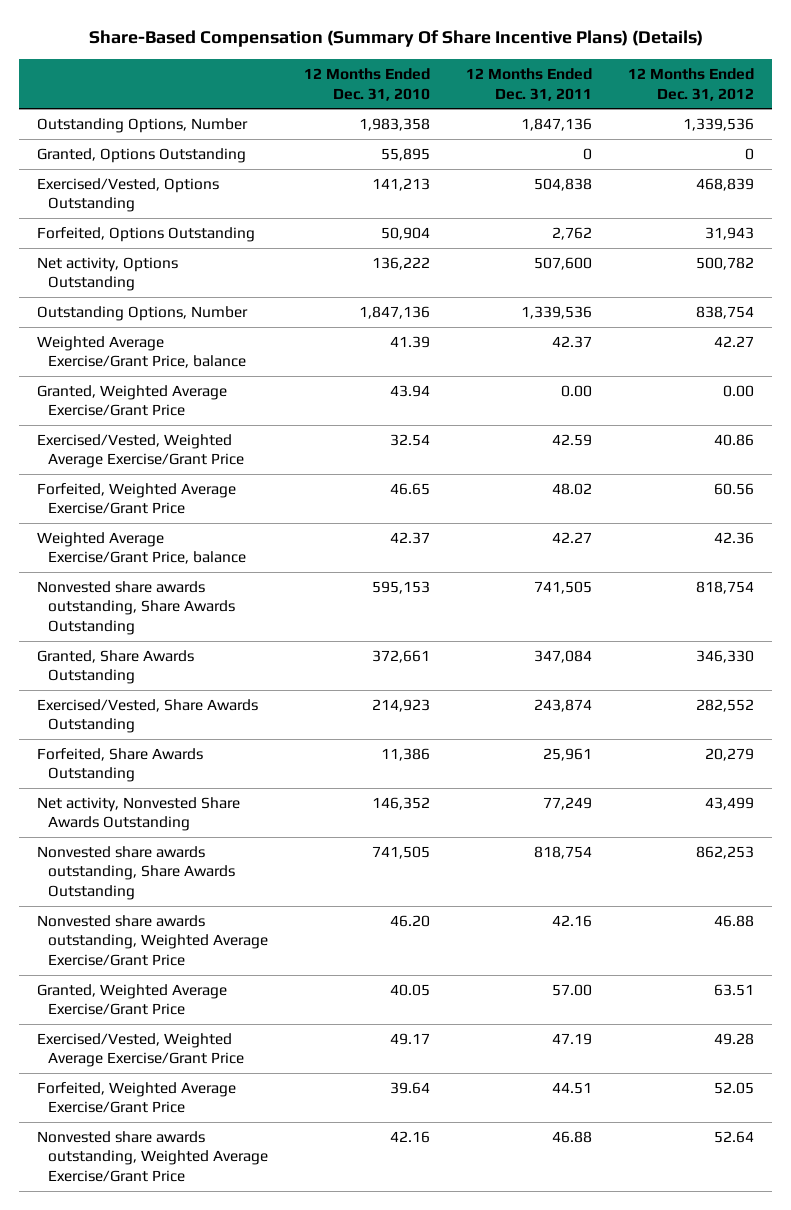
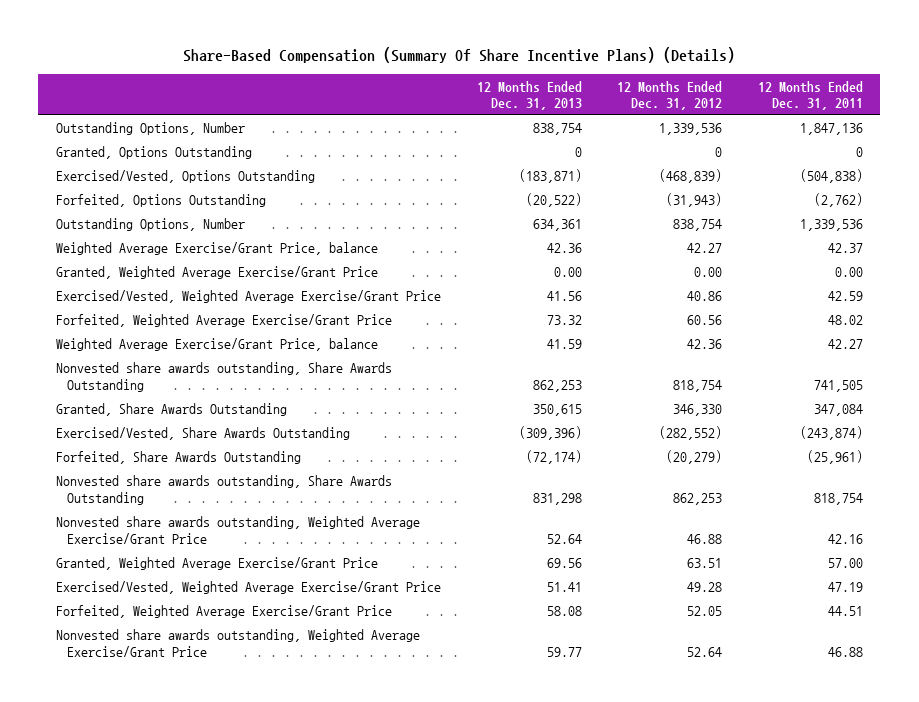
[304,68,431,101] 12 Months Ended Dec. 31, 2010 -> none
none -> [476,80,582,111] 12 Months Ended Dec. 31, 2013
[37,256,179,292] Net activity, Options Outstanding -> none
[534,177,593,191] 504,838 -> [799,169,863,184] (504,838)
[695,177,754,191] 468,839 -> [659,169,723,184] (468,839)
[552,226,593,240] 2,762 -> [813,193,863,208] (2,762)
[704,226,754,240] 31,943 -> [666,193,723,208] (31,943)
[37,796,241,832] Net activity, Nonvested Share Awards Outstanding -> none
[534,698,593,712] 243,874 -> [799,426,863,441] (243,874)
[695,698,754,712] 282,552 -> [659,426,723,441] (282,552)
[543,747,593,761] 25,961 -> [806,450,863,465] (25,961)
[704,747,754,761] 20,279 -> [666,450,723,465] (20,279)

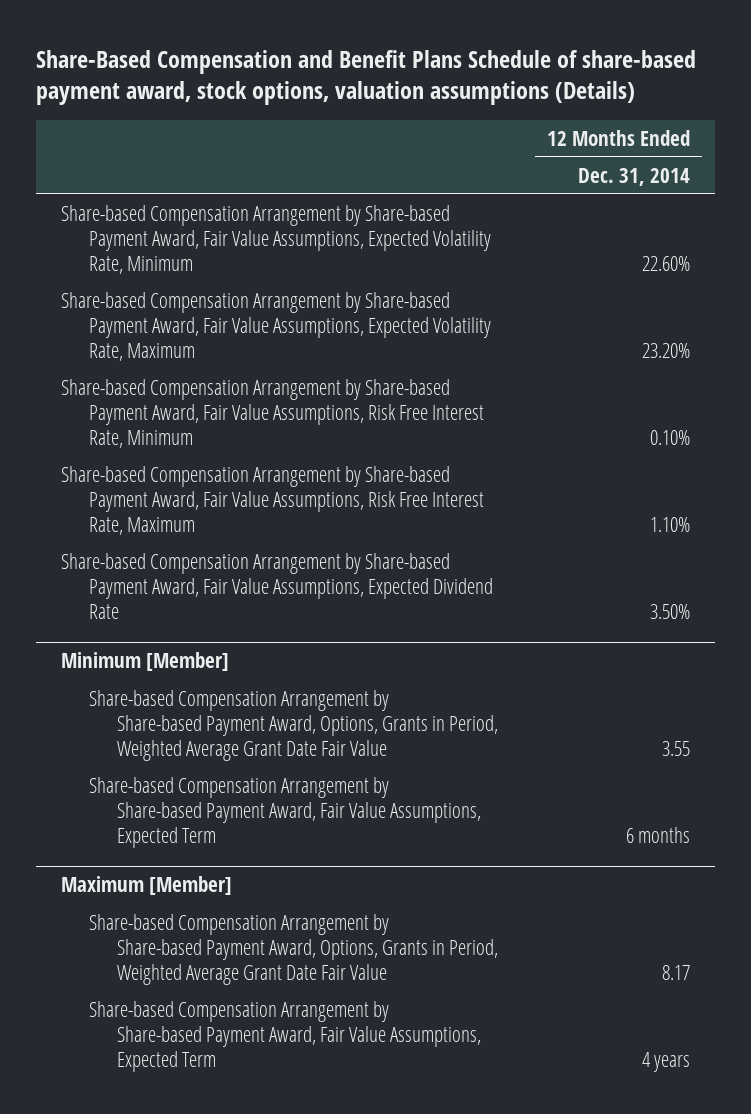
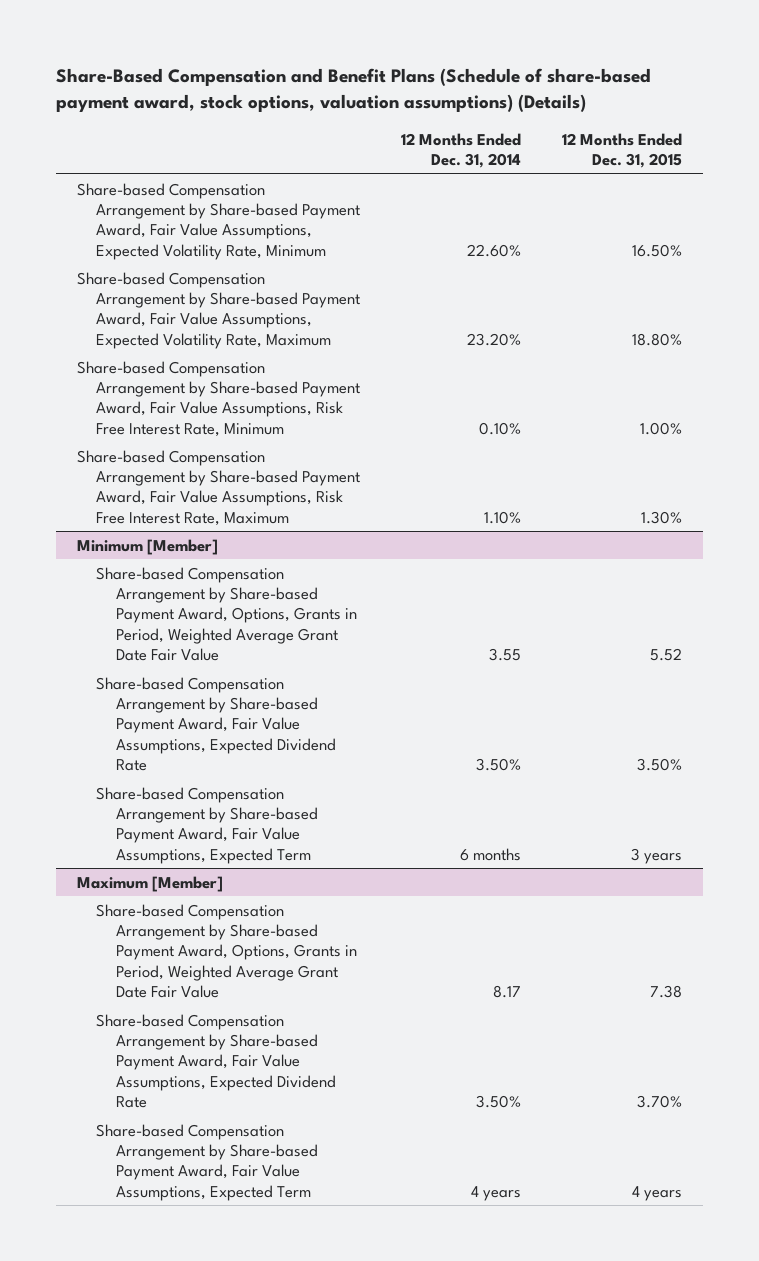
[36,49,697,106] Share-Based Compensation and Benefit Plans Schedule of share-based payment award, stock options, valuation assumptions (Details) -> [56,68,652,113] Share-Based Compensation and Benefit Plans (Schedule of share-based payment award, stock options, valuation assumptions) (Details)
none -> [562,132,683,168] 12 Months Ended Dec. 31, 2015
[60,552,493,620] Share-based Compensation Arrangement by Share-based Payment Award, Fair Value Assumptions, Expected Dividend Rate -> none
none -> [96,676,336,771] Share-based Compensation Arrangement by Share-based Payment Award, Fair Value Assumptions, Expected Dividend Rate
none -> [96,1013,336,1108] Share-based Compensation Arrangement by Share-based Payment Award, Fair Value Assumptions, Expected Dividend Rate

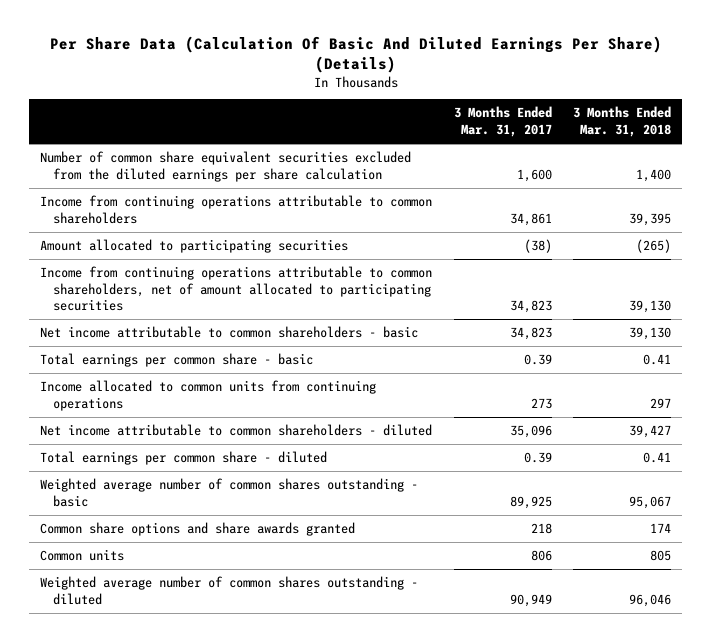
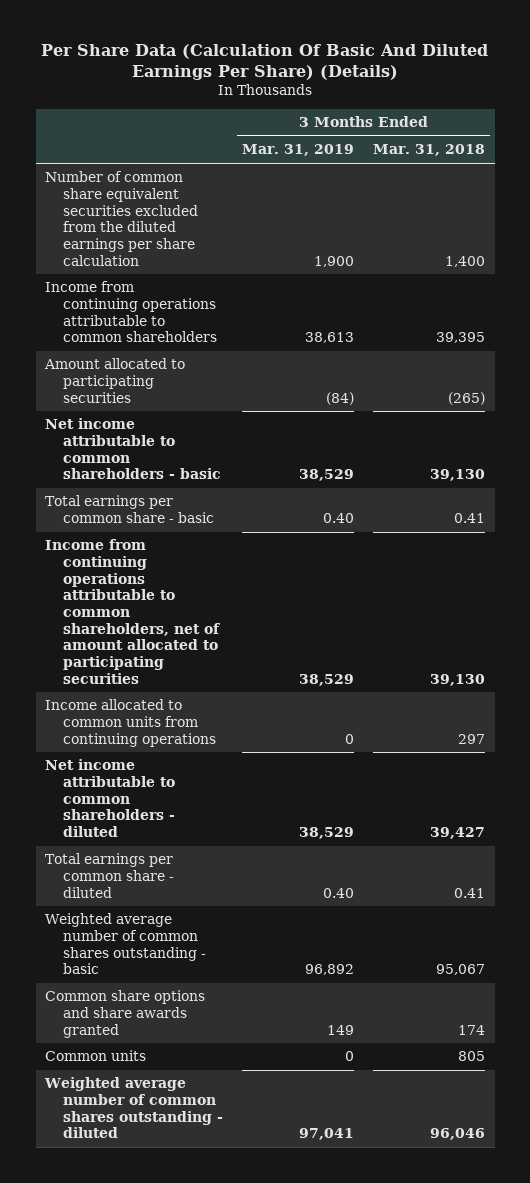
[453,106,552,138] 3 Months Ended Mar. 31, 2017 -> none
none -> [242,144,355,157] Mar. 31, 2019
[40,265,433,312] Income from continuing operations attributable to common shareholders, net of amount allocated to participating securities -> [45,539,221,684] Income from continuing operations attributable to common shareholders, net of amount allocated to participating securities

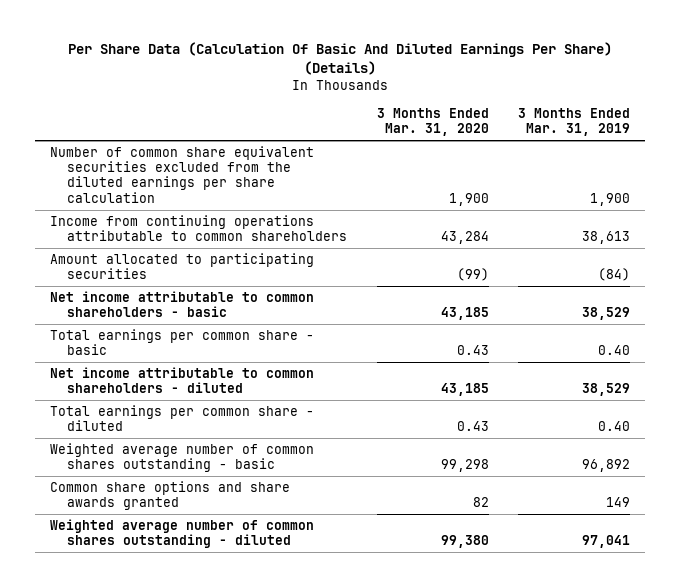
[373,144,486,157] Mar. 31, 2018 -> none
none -> [376,108,489,137] 3 Months Ended Mar. 31, 2020
[45,539,221,684] Income from continuing operations attributable to common shareholders, net of amount allocated to participating securities -> none
[45,699,217,747] Income allocated to common units from continuing operations -> none
[45,1050,147,1062] Common units -> none

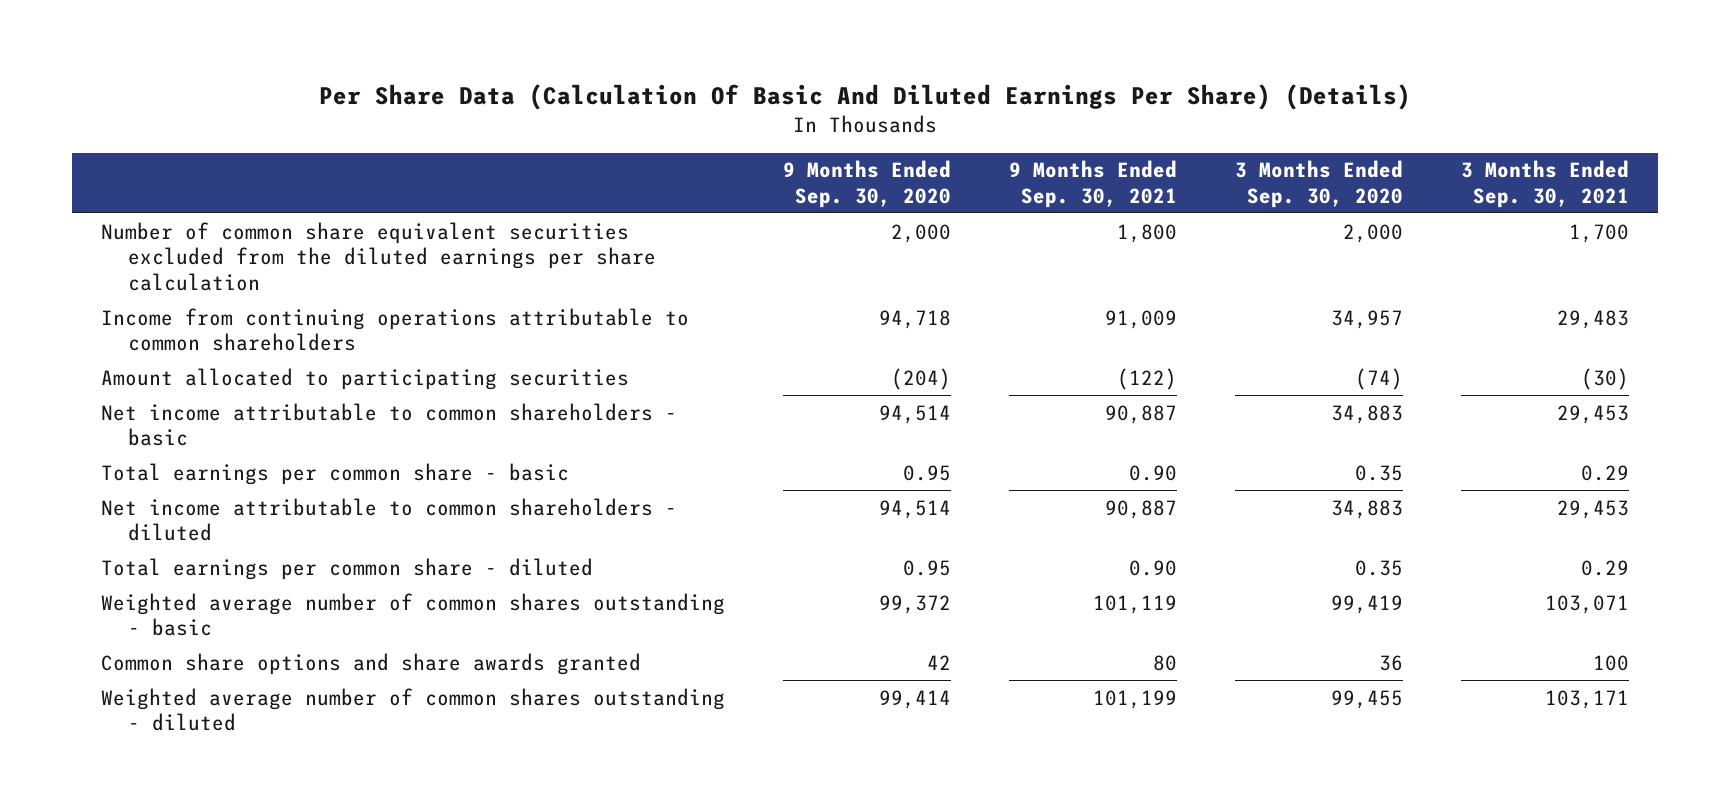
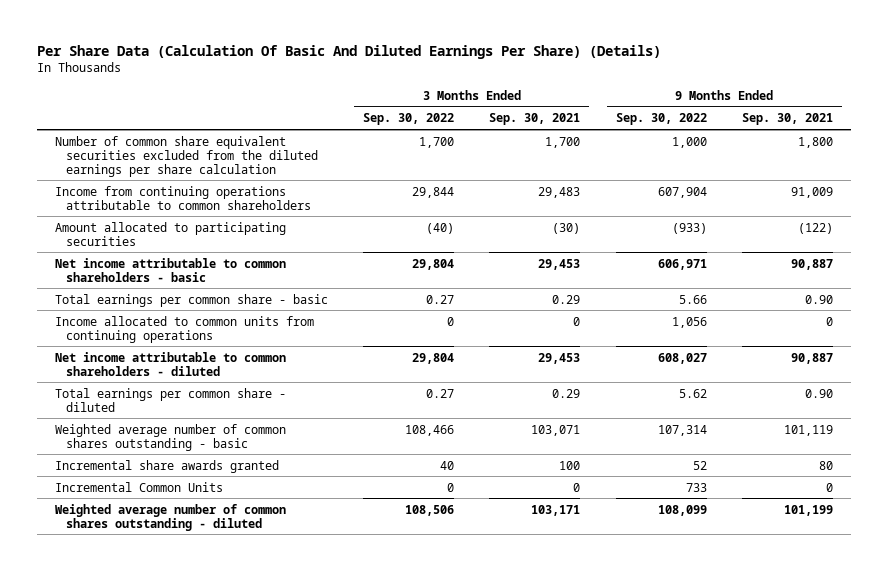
[782,160,951,208] 9 Months Ended Sep. 30, 2020 -> none
[1234,160,1403,208] 3 Months Ended Sep. 30, 2020 -> none
none -> [363,113,455,126] Sep. 30, 2022
none -> [615,113,707,126] Sep. 30, 2022
none -> [54,315,314,343] Income allocated to common units from continuing operations
[100,652,641,675] Common share options and share awards granted -> [54,459,279,473] Incremental share awards granted
none -> [54,481,223,492] Incremental Common Units

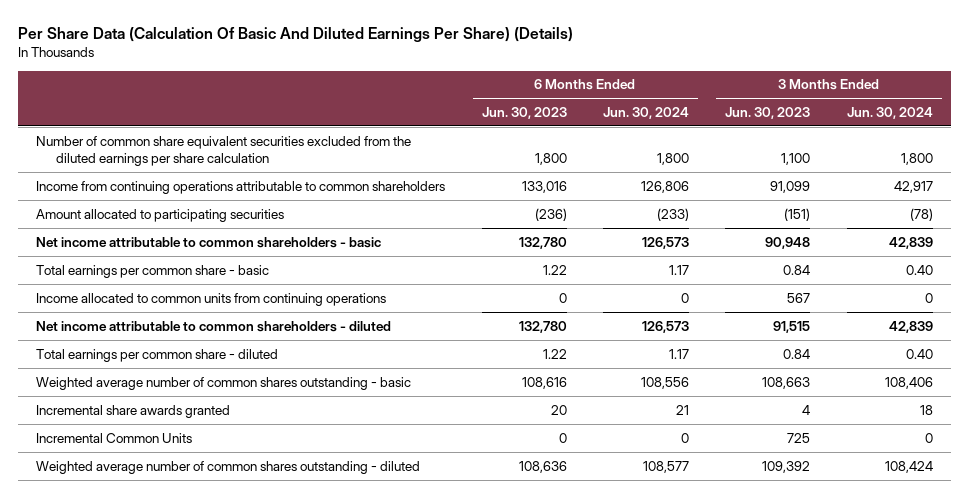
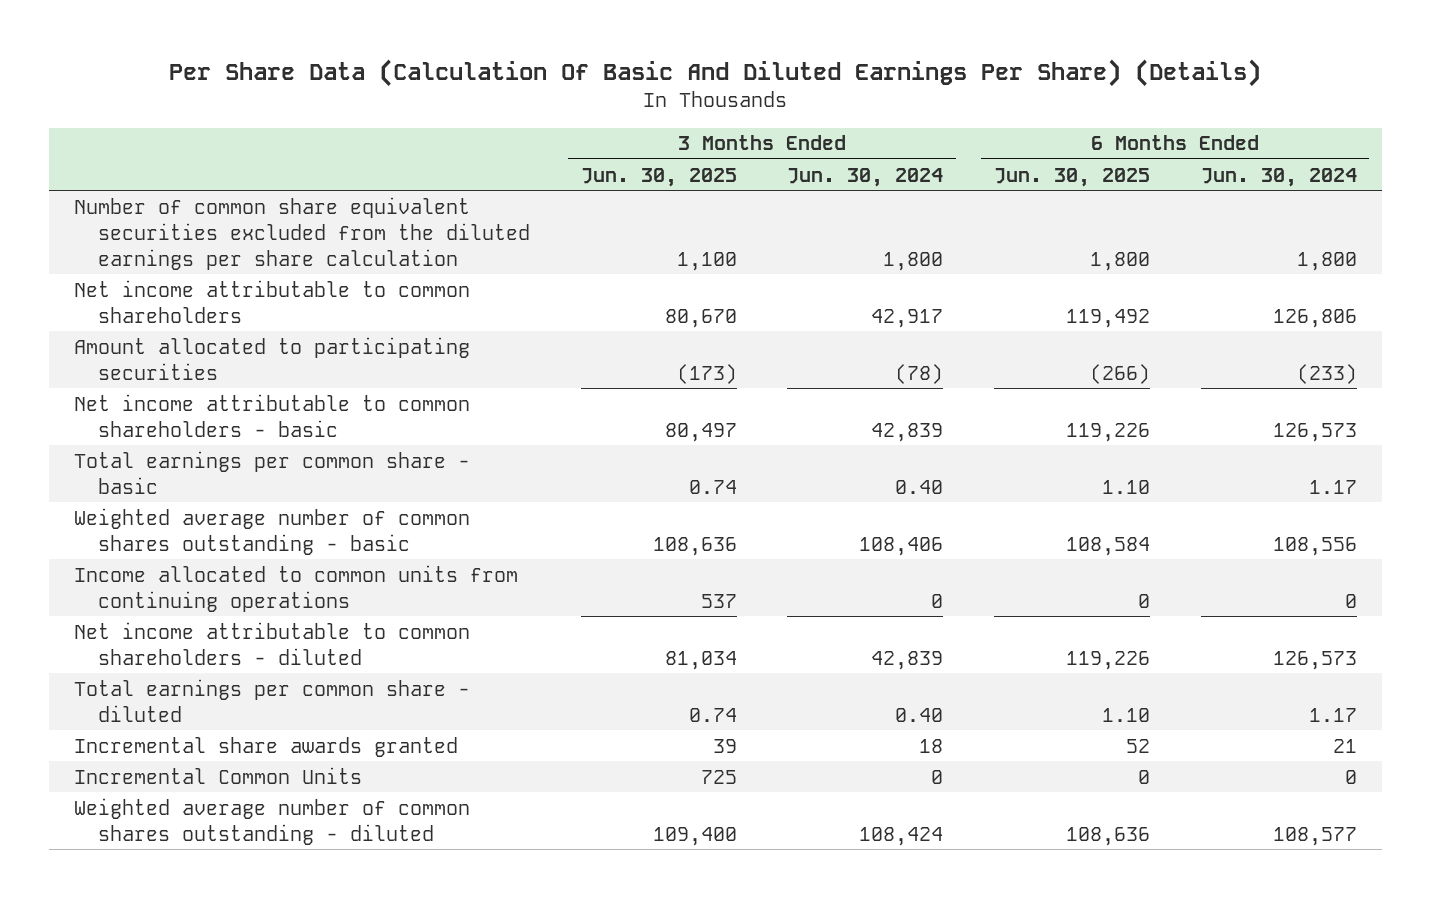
[481,106,567,119] Jun. 30, 2023 -> none
[725,106,811,119] Jun. 30, 2023 -> none
none -> [580,167,737,187] Jun. 30, 2025
none -> [994,167,1151,187] Jun. 30, 2025
[36,180,446,194] Income from continuing operations attributable to common shareholders -> [73,279,470,323] Net income attributable to common shareholders
[36,376,412,390] Weighted average number of common shares outstanding - basic -> [73,507,470,555] Weighted average number of common shares outstanding - basic

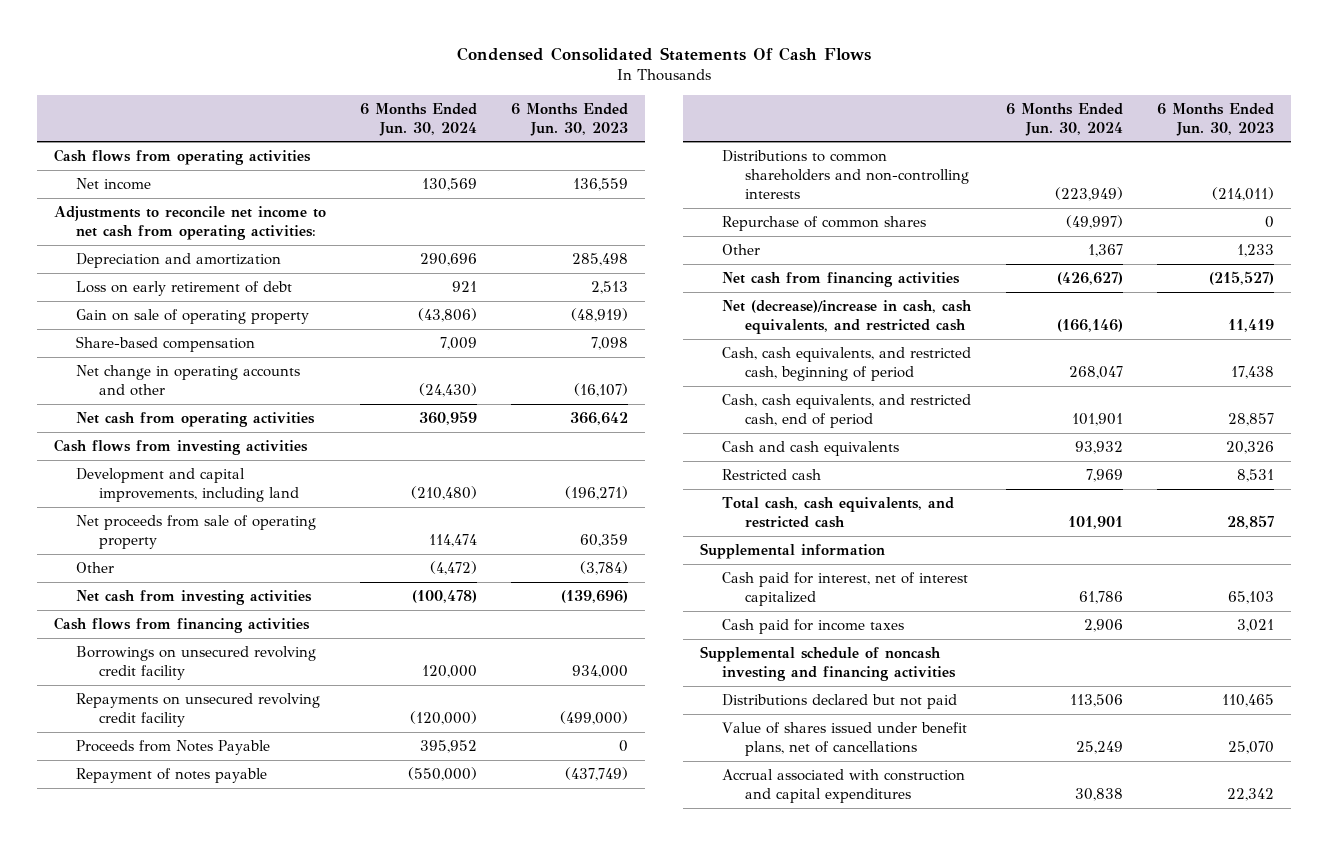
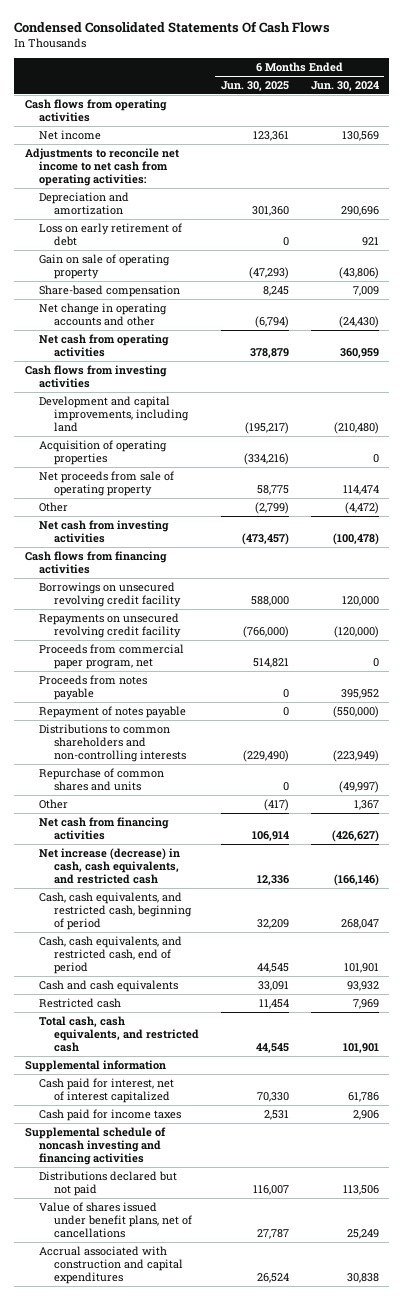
[511,102,629,136] 6 Months Ended Jun. 30, 2023 -> none
none -> [220,80,289,91] Jun. 30, 2025
none -> [39,439,168,465] Acquisition of operating properties
none -> [39,643,185,669] Proceeds from commercial paper program, net
[76,740,271,756] Proceeds from Notes Payable -> [39,674,148,700] Proceeds from notes payable
[722,216,927,232] Repurchase of common shares -> [39,767,165,791] Repurchase of common shares and units
[722,300,973,335] Net (decrease)/increase in cash, cash equivalents, and restricted cash -> [39,847,181,884] Net increase (decrease) in cash, cash equivalents, and restricted cash

